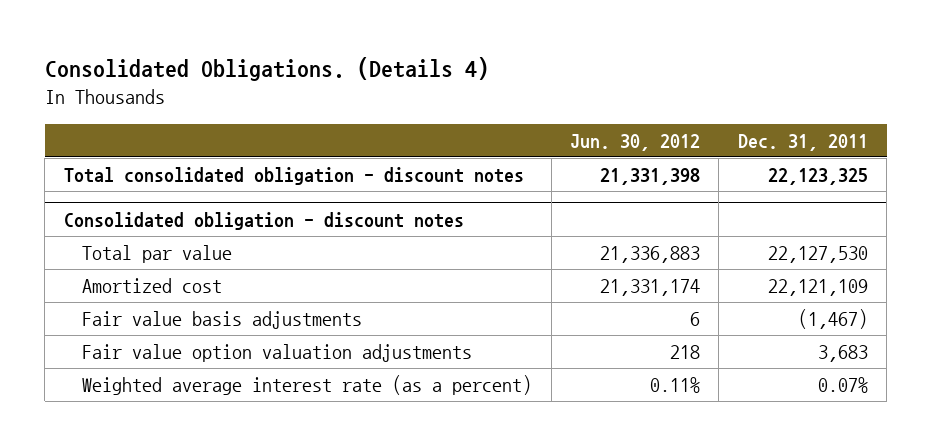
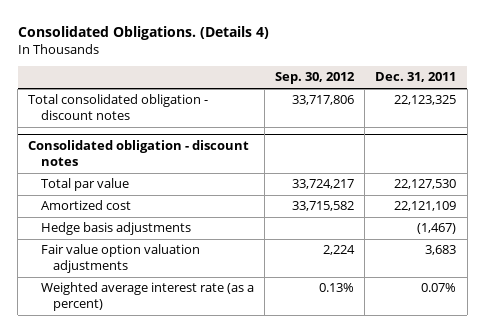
[569,133,700,151] Jun. 30, 2012 -> none
none -> [274,72,355,85] Sep. 30, 2012
[82,311,363,330] Fair value basis adjustments -> [40,222,191,236] Hedge basis adjustments

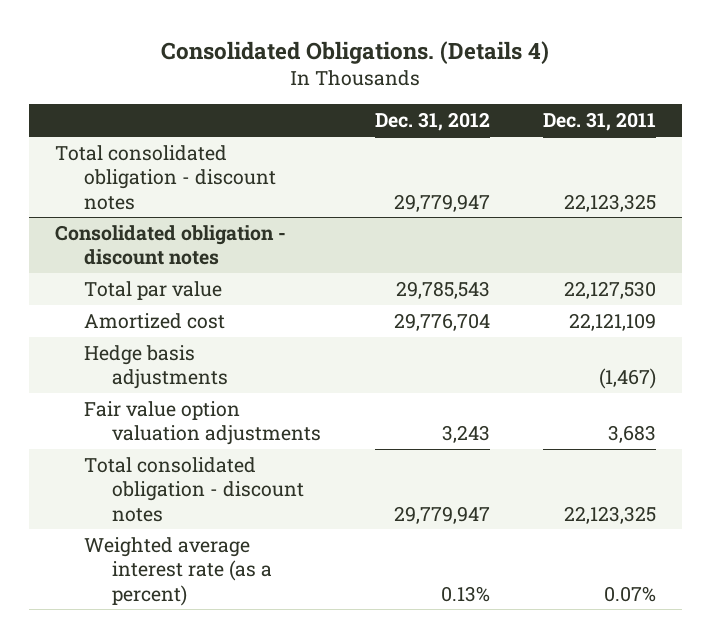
[274,72,355,85] Sep. 30, 2012 -> none
none -> [374,112,490,132] Dec. 31, 2012
none -> [83,456,305,522] Total consolidated obligation - discount notes

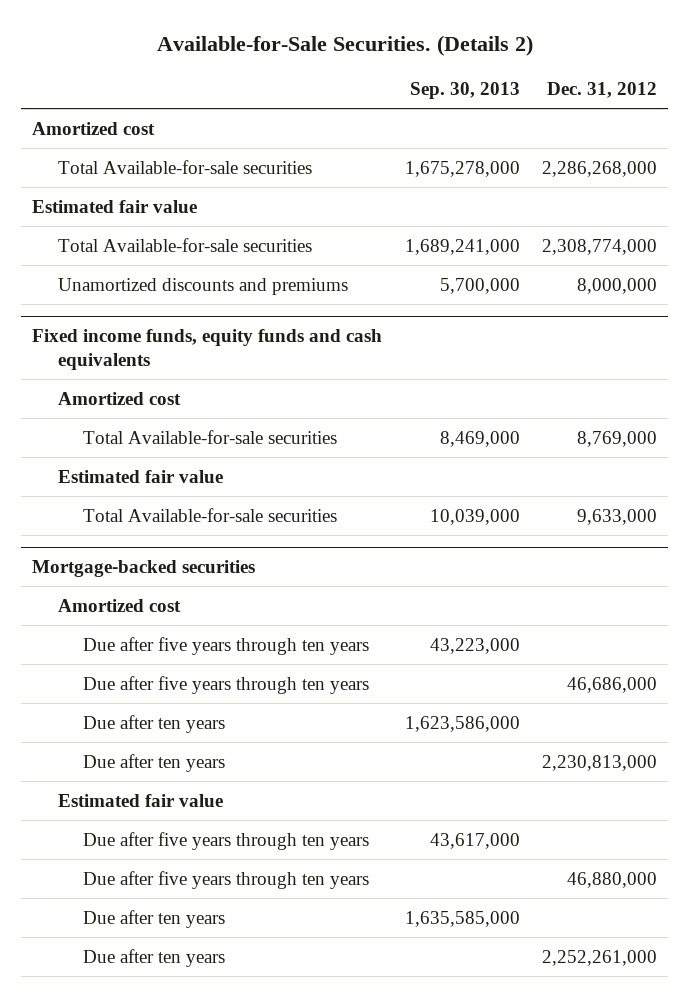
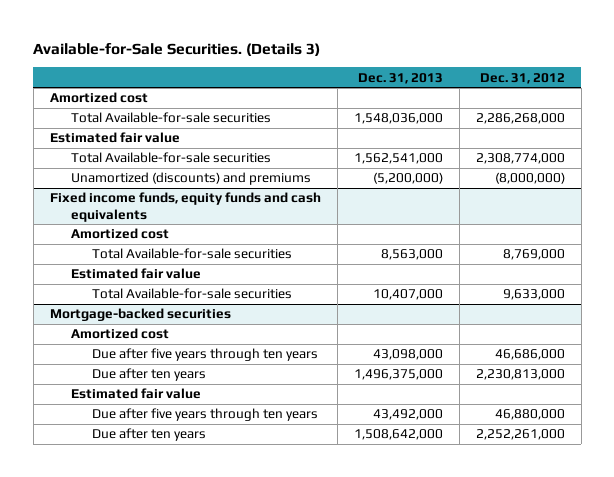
[156,34,533,56] Available-for-Sale Securities. (Details 2) -> [33,42,321,56] Available-for-Sale Securities. (Details 3)
[409,82,520,100] Sep. 30, 2013 -> none
none -> [357,72,443,84] Dec. 31, 2013
[57,277,348,295] Unamortized discounts and premiums -> [70,172,311,186] Unamortized (discounts) and premiums
[576,277,657,294] 8,000,000 -> [494,172,565,185] (8,000,000)
[82,636,369,655] Due after five years through ten years -> none
[82,714,225,733] Due after ten years -> none
[82,831,369,850] Due after five years through ten years -> none
[82,909,225,928] Due after ten years -> none

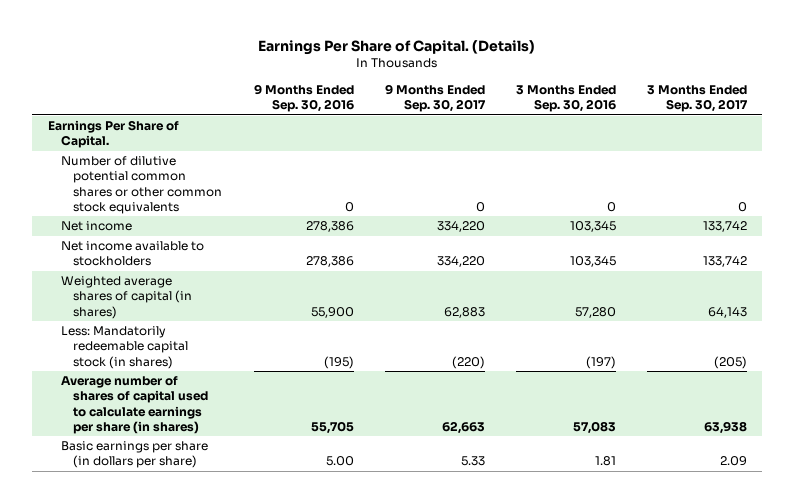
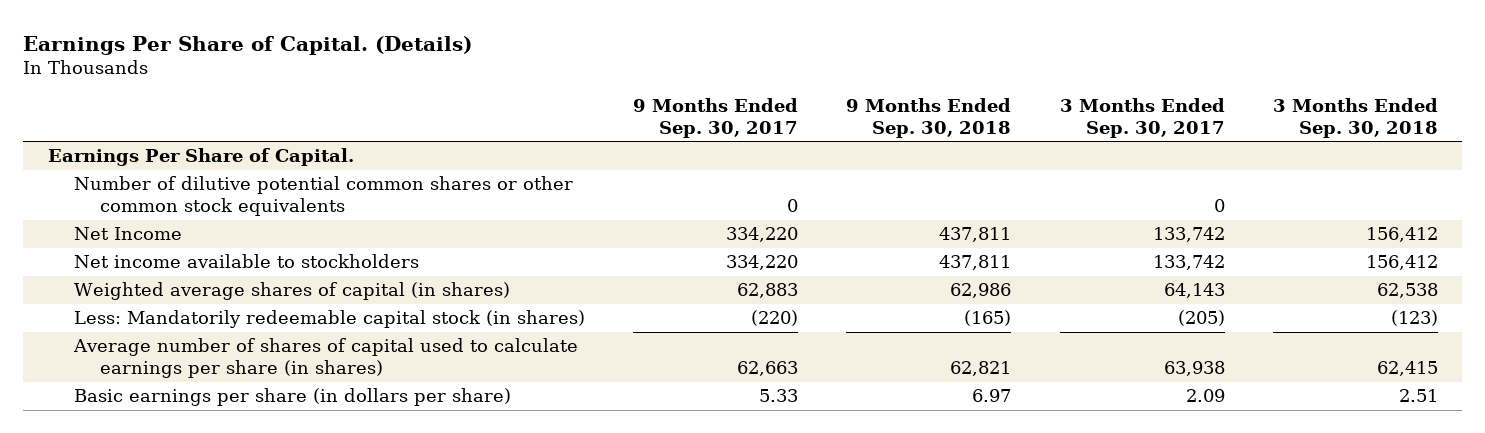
[253,84,354,113] 9 Months Ended Sep. 30, 2016 -> none
[515,85,616,113] 3 Months Ended Sep. 30, 2016 -> none
none -> [846,97,1012,138] 9 Months Ended Sep. 30, 2018
none -> [1272,97,1438,138] 3 Months Ended Sep. 30, 2018
[60,221,132,232] Net income -> [73,227,182,241] Net Income

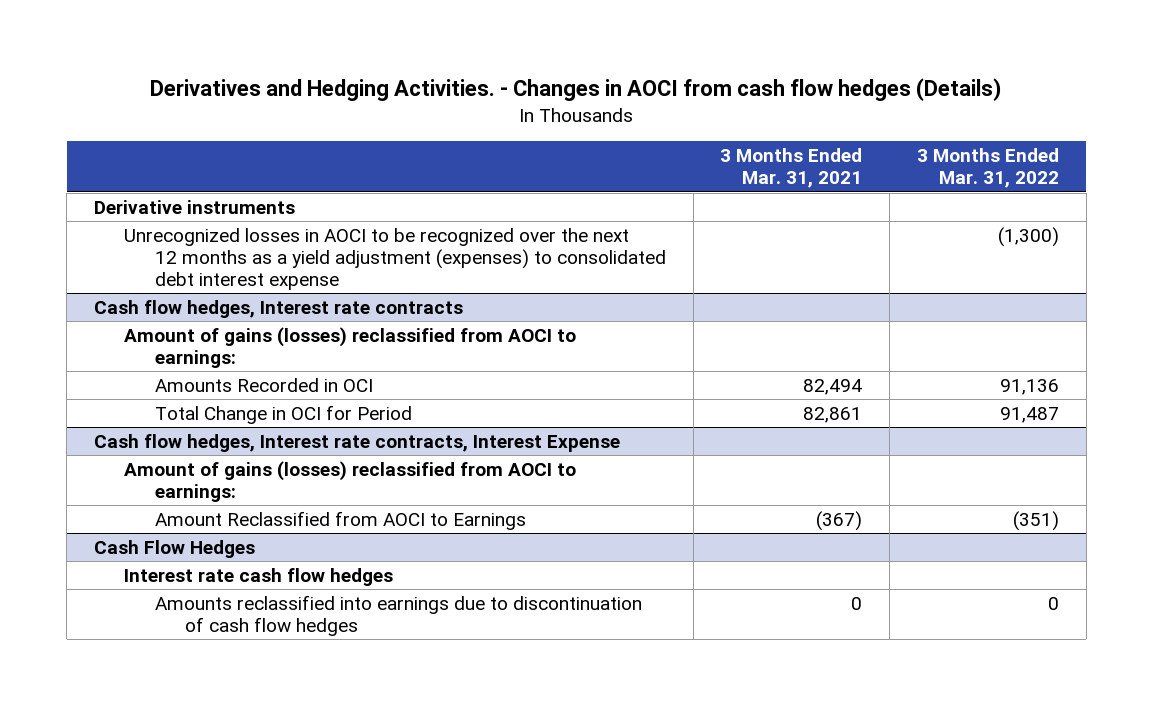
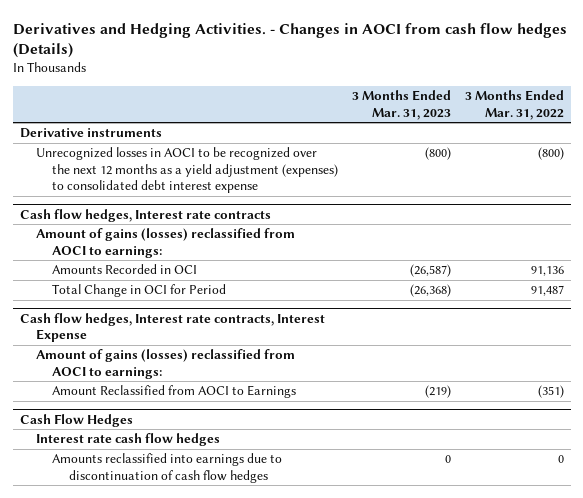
[720,148,863,189] 3 Months Ended Mar. 31, 2021 -> none
none -> [352,89,452,120] 3 Months Ended Mar. 31, 2023
[997,226,1059,247] (1,300) -> [537,147,564,161] (800)

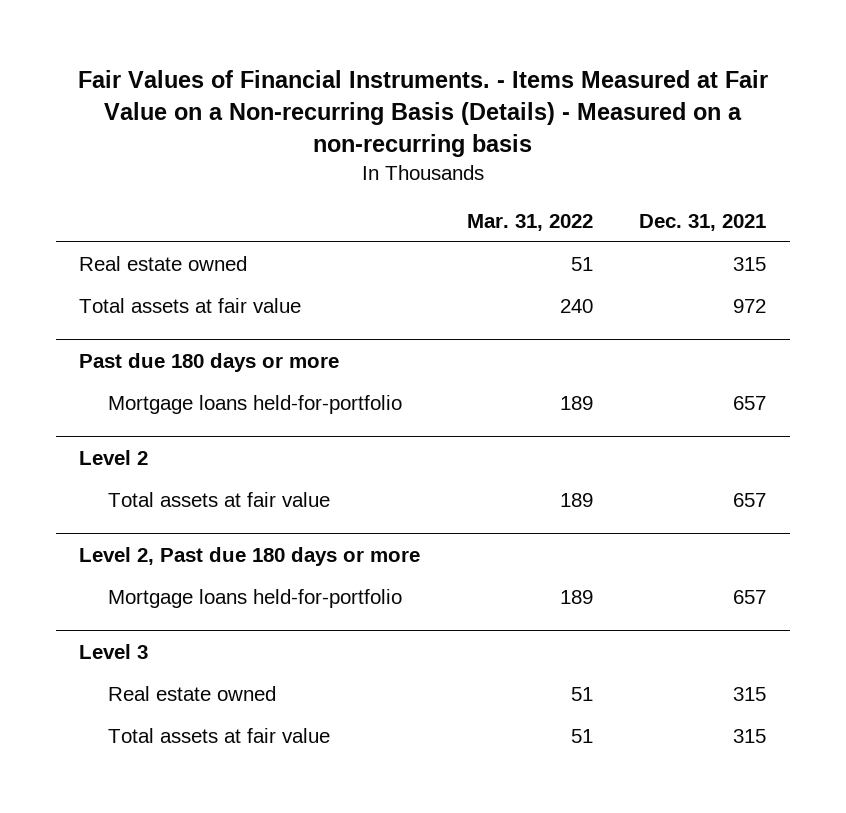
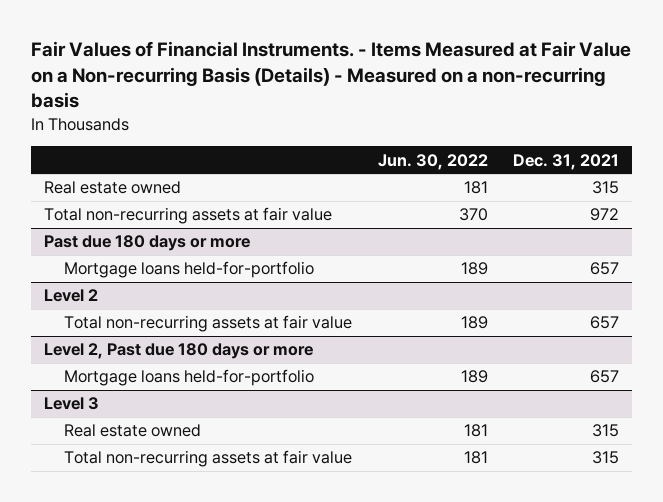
[466,214,593,232] Mar. 31, 2022 -> none
none -> [377,153,488,170] Jun. 30, 2022
[79,297,302,313] Total assets at fair value -> [43,207,332,225] Total non-recurring assets at fair value
[108,491,331,507] Total assets at fair value -> [63,315,352,333] Total non-recurring assets at fair value
[108,727,331,743] Total assets at fair value -> [63,450,352,468] Total non-recurring assets at fair value

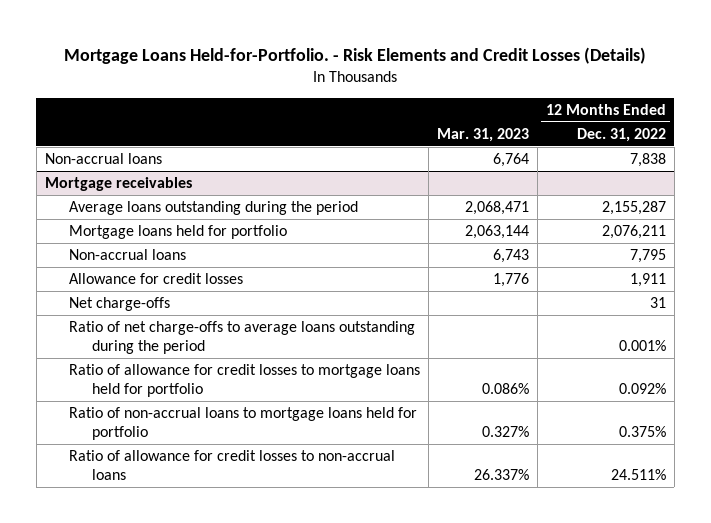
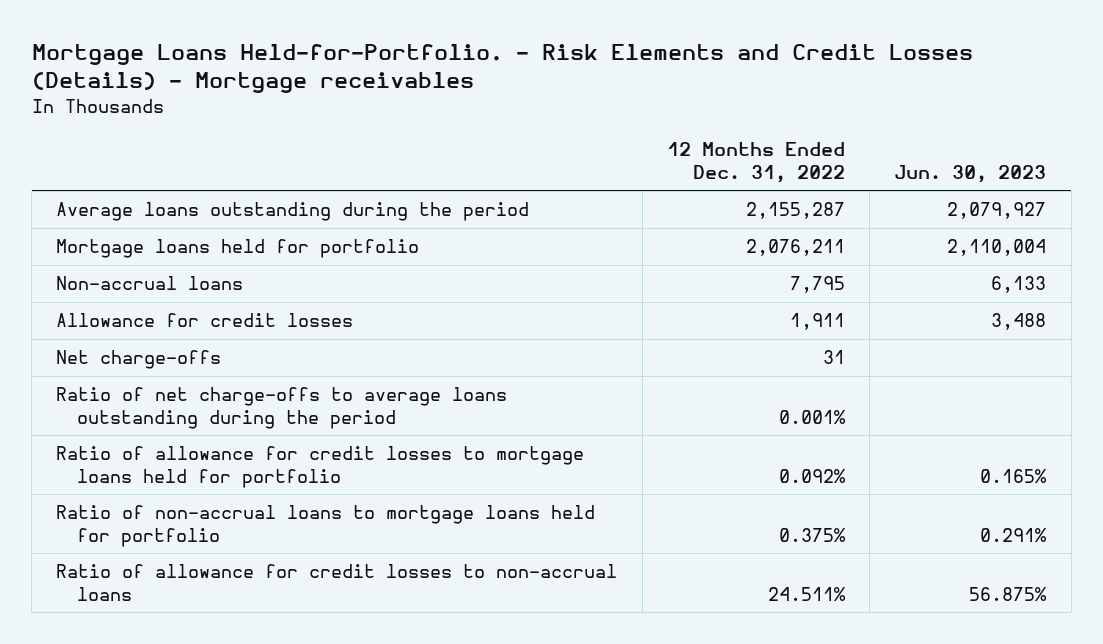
[64,46,647,64] Mortgage Loans Held-for-Portfolio. - Risk Elements and Credit Losses (Details) -> [31,43,973,94] Mortgage Loans Held-for-Portfolio. - Risk Elements and Credit Losses (Details) - Mortgage receivables
[436,127,529,142] Mar. 31, 2023 -> none
none -> [894,164,1047,183] Jun. 30, 2023
[44,153,162,165] Non-accrual loans -> none
[44,177,192,192] Mortgage receivables -> none

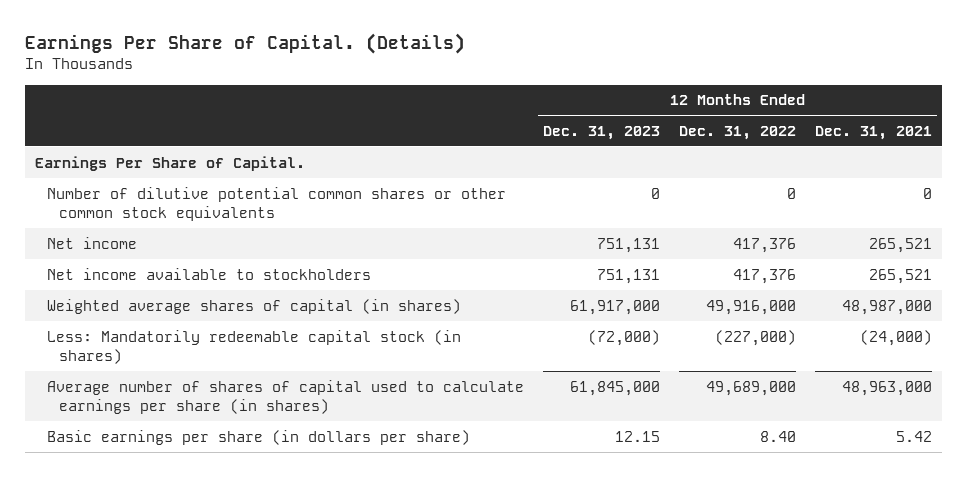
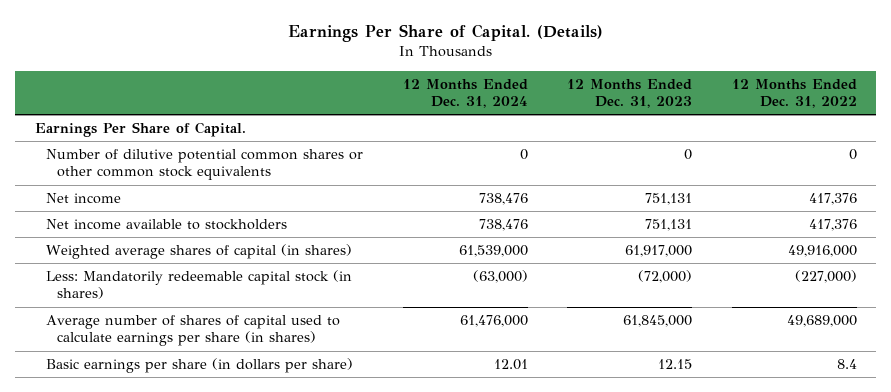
[815,125,933,140] Dec. 31, 2021 -> none
none -> [402,78,528,108] 12 Months Ended Dec. 31, 2024
[760,430,797,442] 8.40 -> [836,359,857,370] 8.4

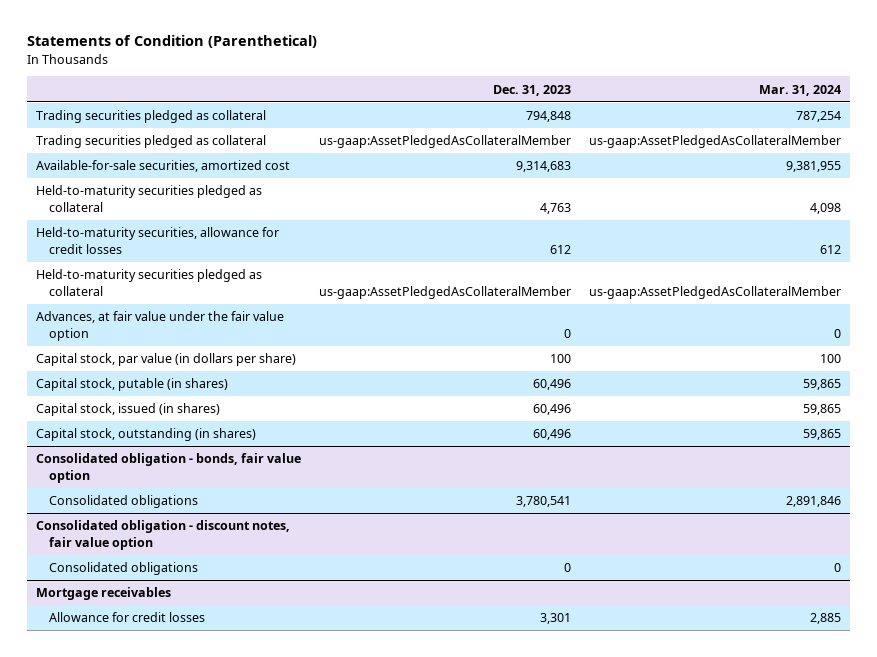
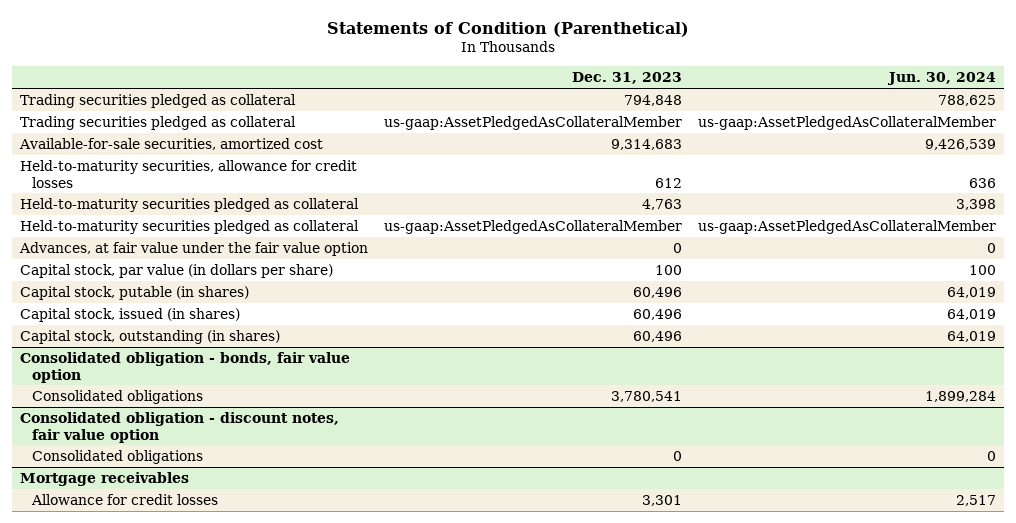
[758,84,841,96] Mar. 31, 2024 -> none
none -> [887,72,997,86] Jun. 30, 2024
[35,185,262,212] Held-to-maturity securities pledged as collateral -> [19,197,359,212] Held-to-maturity securities pledged as collateral

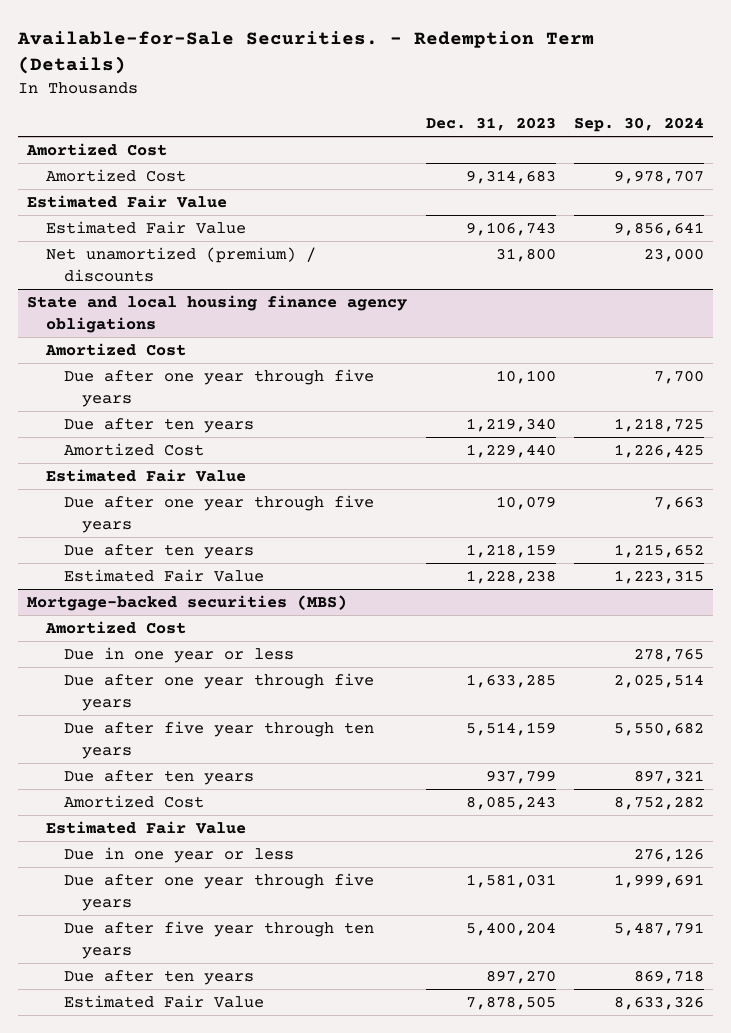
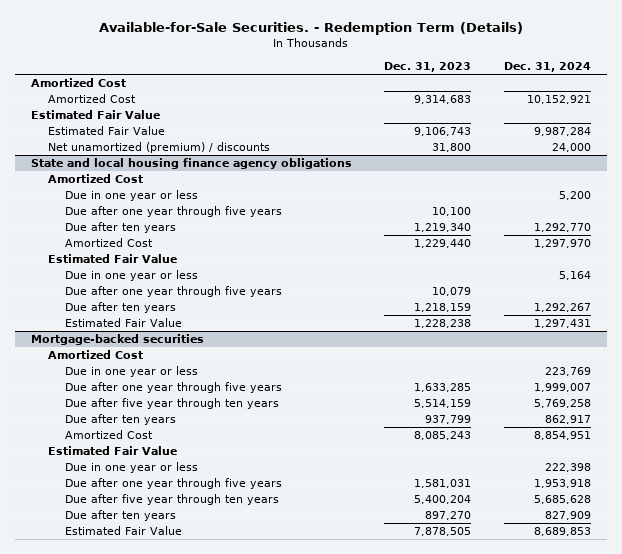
[573,116,704,132] Sep. 30, 2024 -> none
none -> [503,62,591,73] Dec. 31, 2024
none -> [64,190,198,202] Due in one year or less
none -> [64,270,198,282] Due in one year or less
[27,595,348,612] Mortgage-backed securities (MBS) -> [30,334,204,346] Mortgage-backed securities

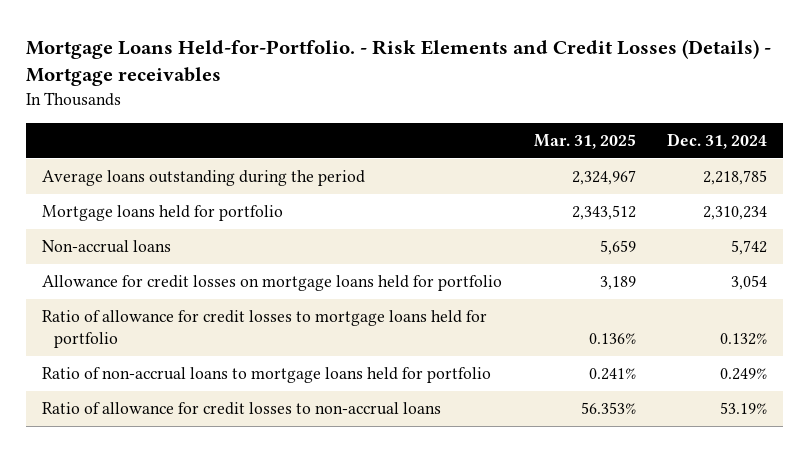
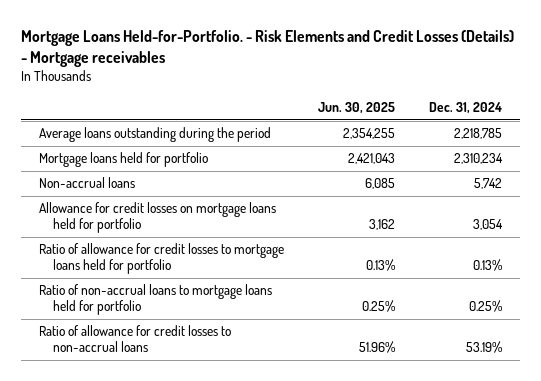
[533,133,636,149] Mar. 31, 2025 -> none
none -> [318,102,396,115] Jun. 30, 2025
[720,333,768,346] 0.132% -> [473,259,503,272] 0.13%
[720,368,768,381] 0.249% -> [469,300,503,313] 0.25%

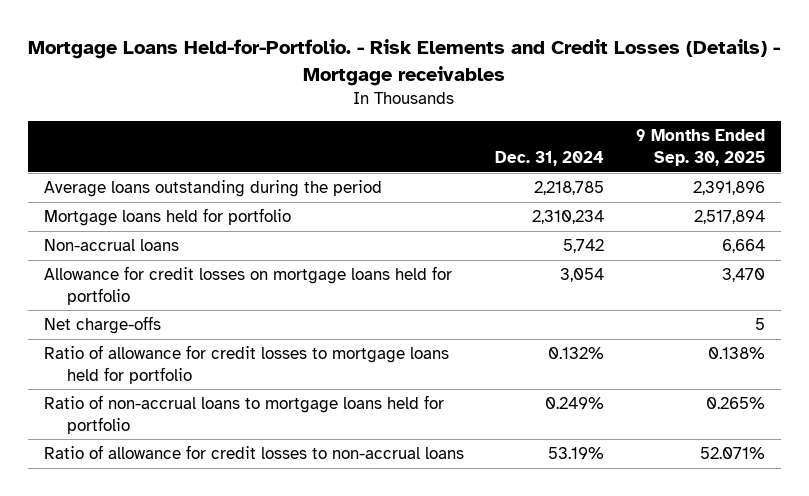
[318,102,396,115] Jun. 30, 2025 -> none
none -> [636,129,766,167] 9 Months Ended Sep. 30, 2025
none -> [43,316,161,335] Net charge-offs
[473,259,503,272] 0.13% -> [548,347,605,360] 0.132%
[469,300,503,313] 0.25% -> [545,397,605,410] 0.249%

